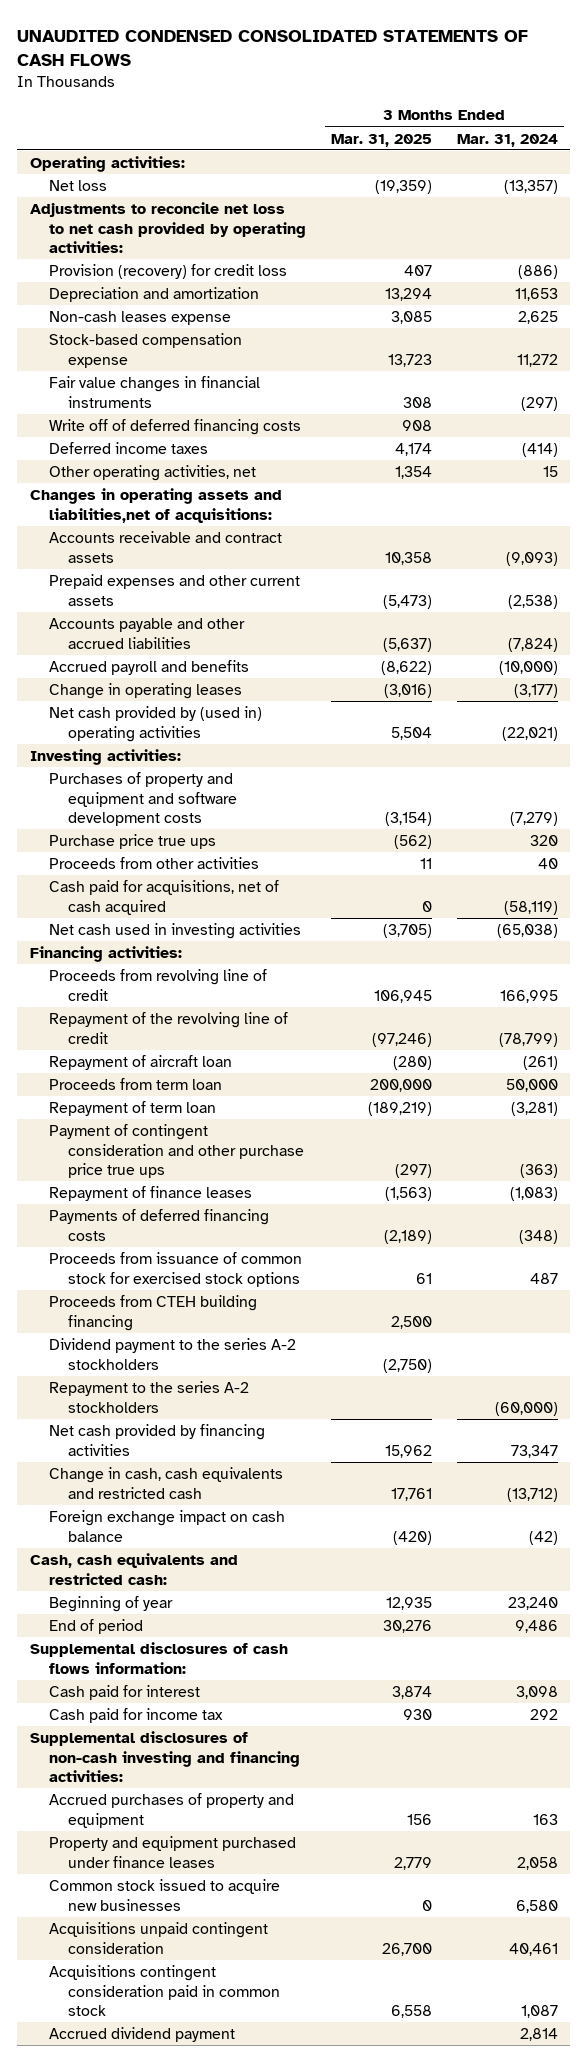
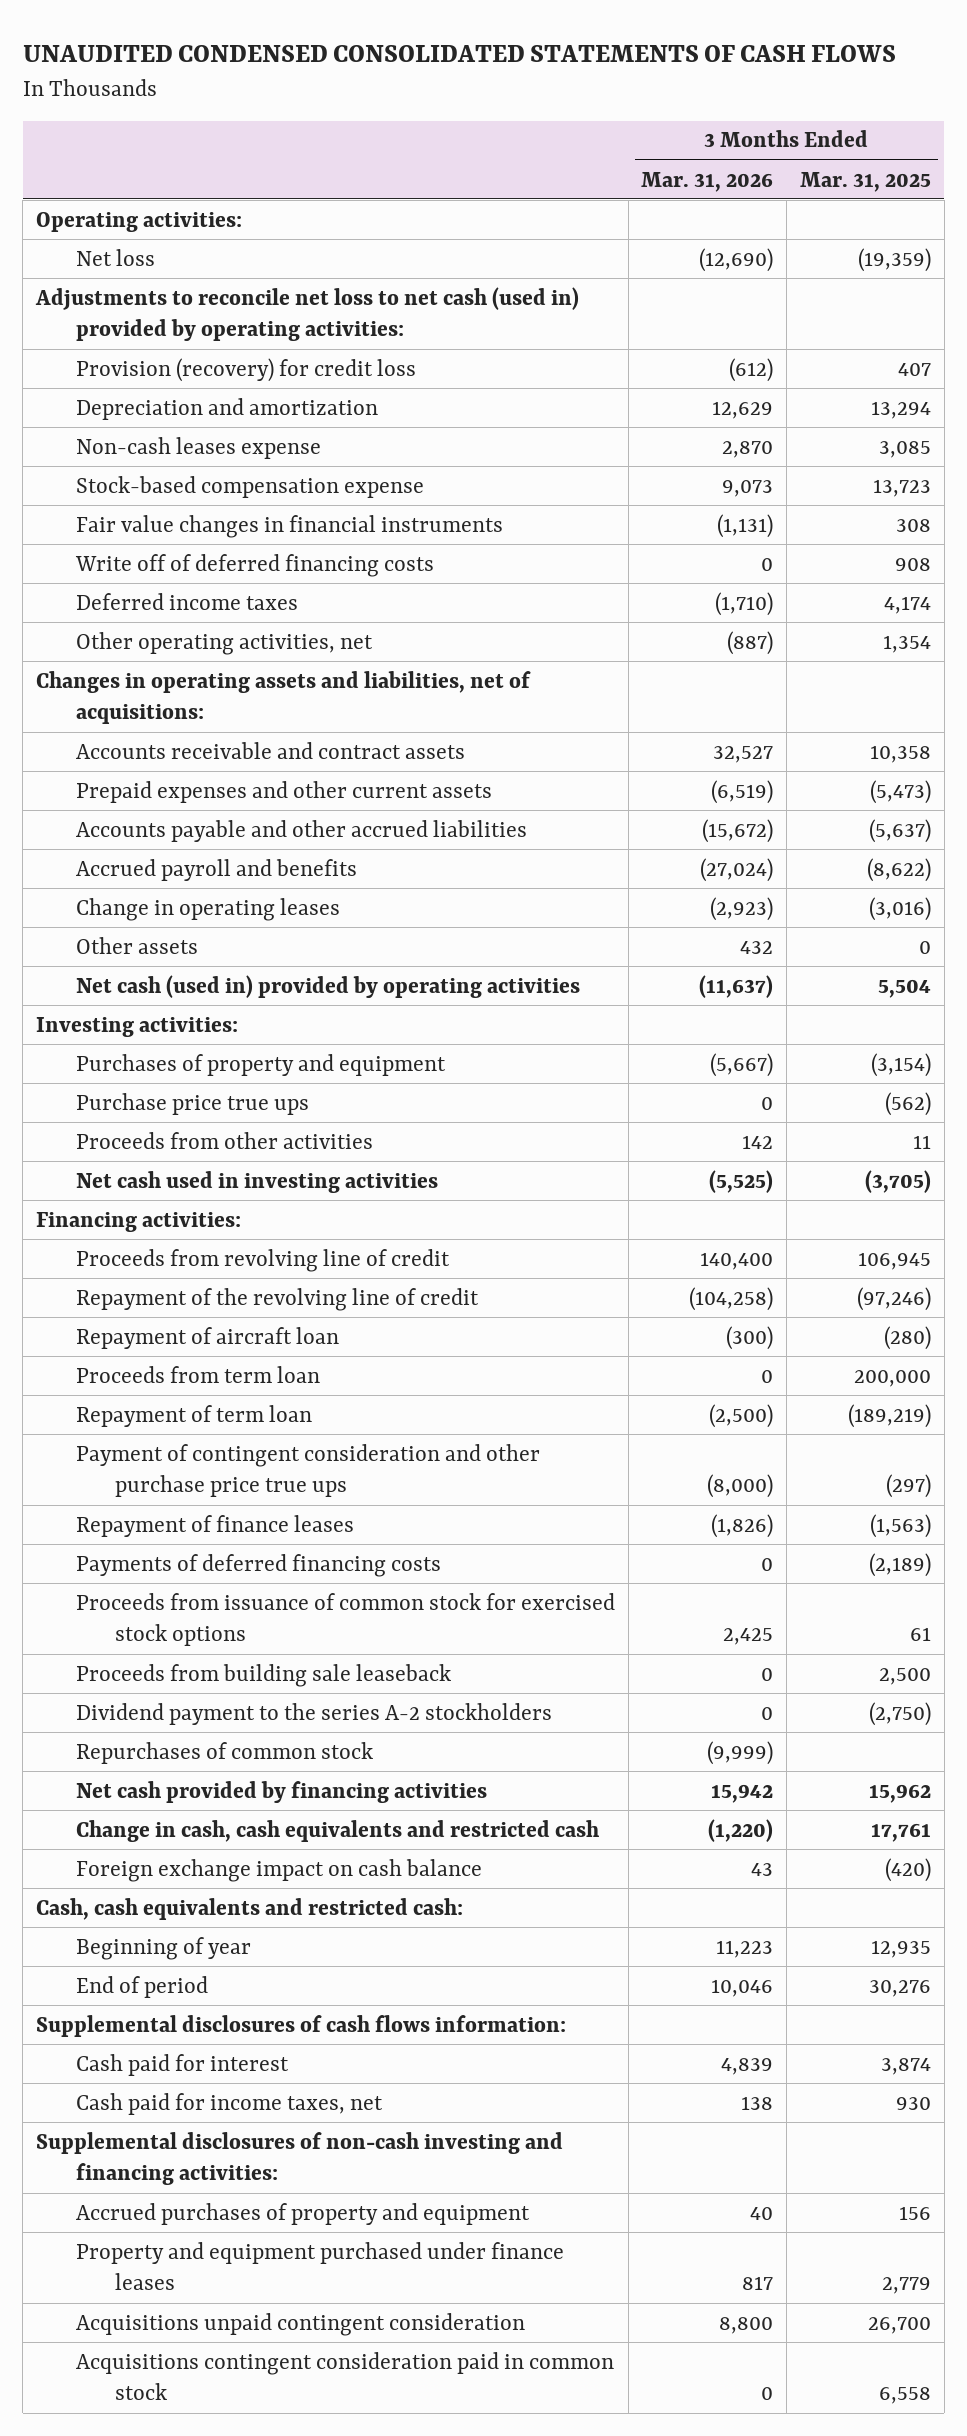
[456,133,558,147] Mar. 31, 2024 -> none
none -> [641,171,774,192] Mar. 31, 2026
[29,202,306,254] Adjustments to reconcile net loss to net cash provided by operating activities: -> [35,286,580,342] Adjustments to reconcile net loss to net cash (used in) provided by operating activities:
[29,488,282,523] Changes in operating assets and liabilities,net of acquisitions: -> [36,670,532,725] Changes in operating assets and liabilities, net of acquisitions:
none -> [75,936,198,954] Other assets
[48,706,262,742] Net cash provided by (used in) operating activities -> [75,974,580,998] Net cash (used in) provided by operating activities
[48,772,238,827] Purchases of property and equipment and software development costs -> [75,1053,446,1076] Purchases of property and equipment
[48,880,279,915] Cash paid for acquisitions, net of cash acquired -> none
[48,1295,257,1331] Proceeds from CTEH building financing -> none
none -> [75,1663,451,1687] Proceeds from building sale leaseback
[48,1381,249,1413] Repayment to the series A-2 stockholders -> none
none -> [75,1741,373,1764] Repurchases of common stock
[48,1708,223,1724] Cash paid for income tax -> [75,2092,383,2115] Cash paid for income taxes, net
[48,1879,280,1911] Common stock issued to acquire new businesses -> none
[48,2027,235,2043] Accrued dividend payment -> none

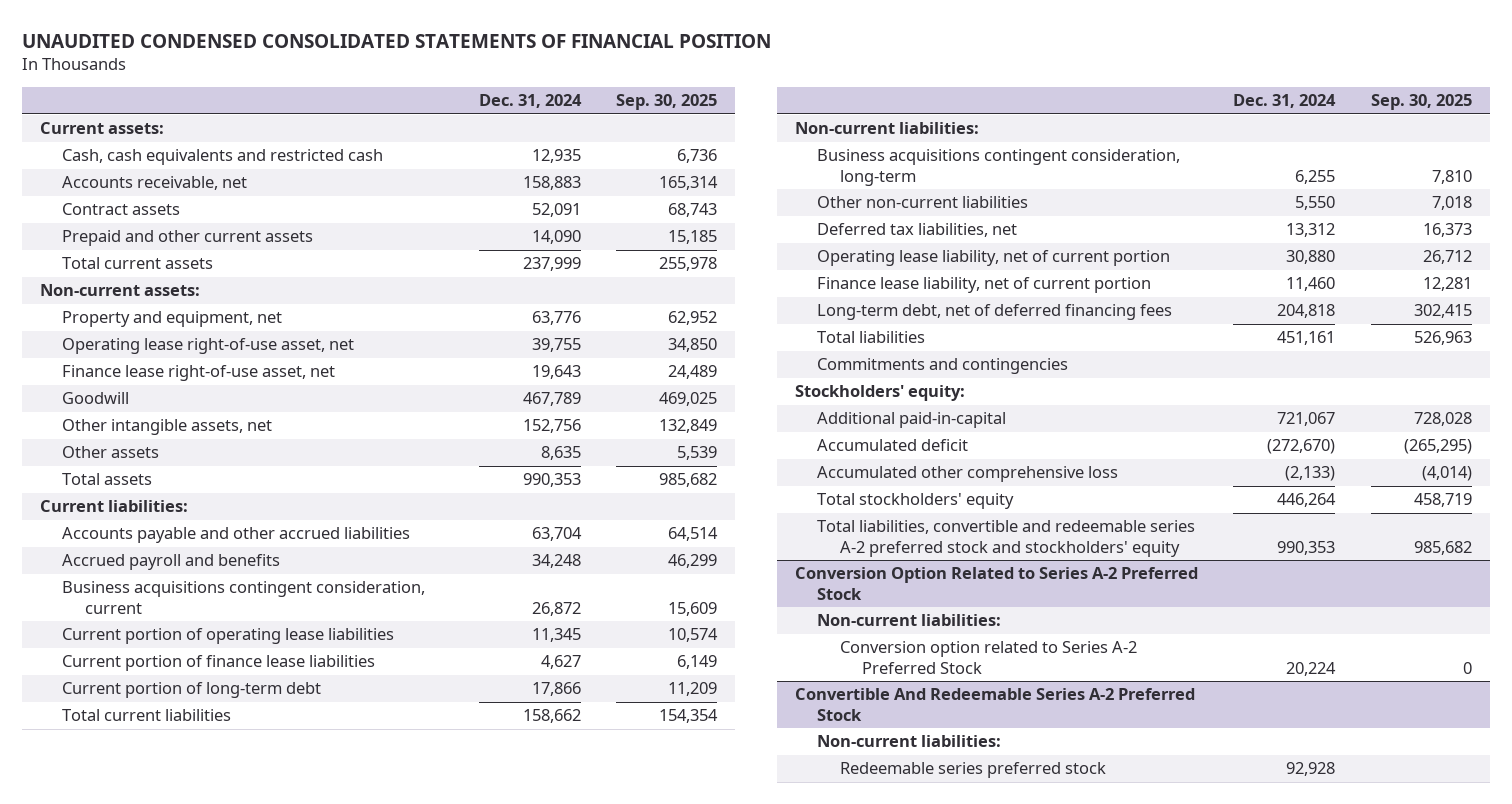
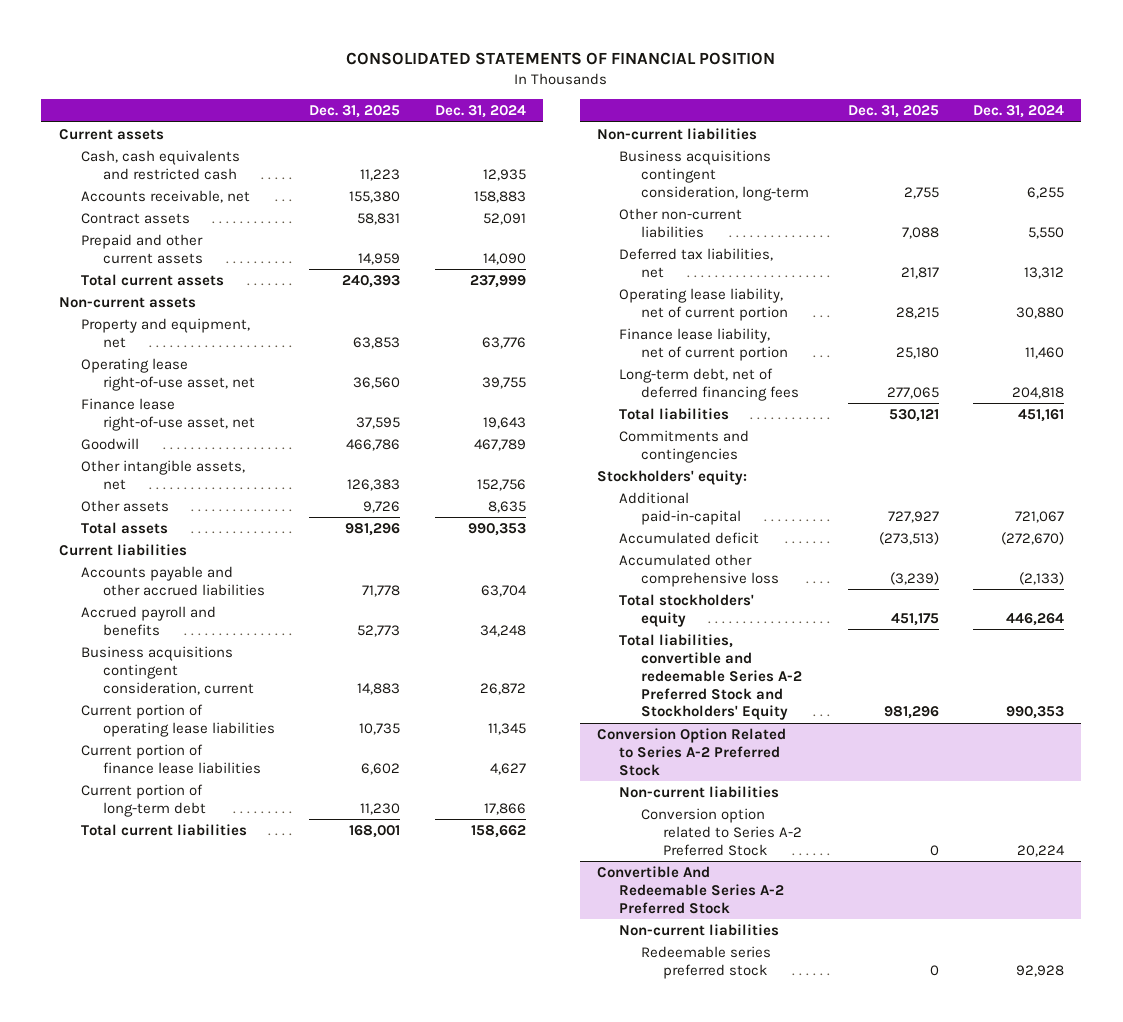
[21,33,771,48] UNAUDITED CONDENSED CONSOLIDATED STATEMENTS OF FINANCIAL POSITION -> [346,52,776,66] CONSOLIDATED STATEMENTS OF FINANCIAL POSITION
[616,94,718,111] Sep. 30, 2025 -> none
none -> [309,105,401,119] Dec. 31, 2025
[39,122,164,135] Current assets: -> [58,128,164,140] Current assets
[39,284,200,297] Non-current assets: -> [58,296,196,308] Non-current assets
[39,500,188,513] Current liabilities: -> [58,543,187,556] Current liabilities
[794,122,979,135] Non-current liabilities: -> [597,127,758,140] Non-current liabilities
[817,520,1196,557] Total liabilities, convertible and redeemable series A-2 preferred stock and stockholders' equity -> [619,633,803,721] Total liabilities, convertible and redeemable Series A-2 Preferred Stock and Stockholders' Equity
[817,614,1002,627] Non-current liabilities: -> [619,785,780,798] Non-current liabilities
[817,735,1002,748] Non-current liabilities: -> [619,923,780,936] Non-current liabilities

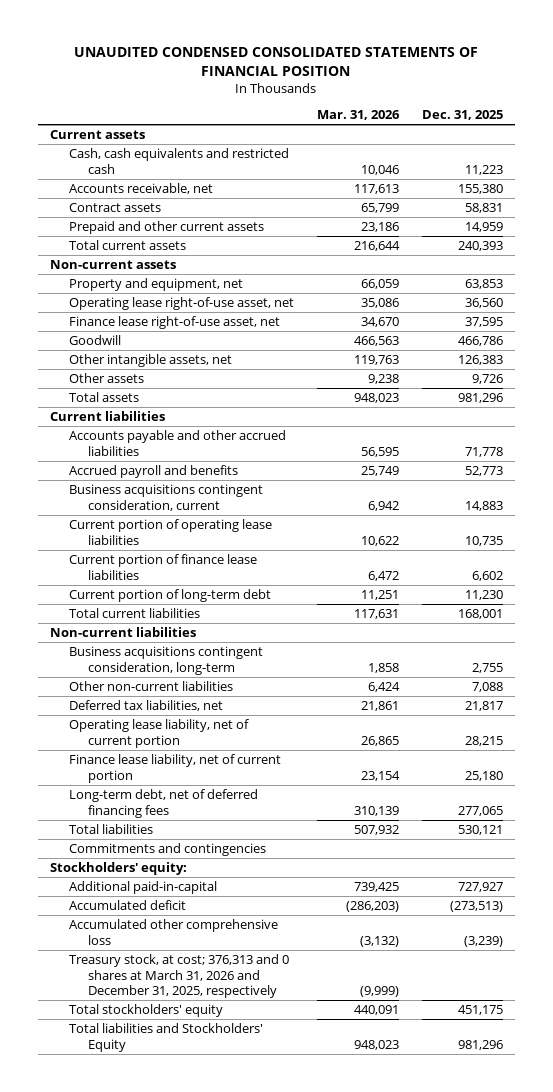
[346,52,776,66] CONSOLIDATED STATEMENTS OF FINANCIAL POSITION -> [74,47,479,77] UNAUDITED CONDENSED CONSOLIDATED STATEMENTS OF FINANCIAL POSITION
[434,105,526,119] Dec. 31, 2024 -> none
none -> [317,109,401,120] Mar. 31, 2026
none -> [68,954,289,999] Treasury stock, at cost; 376,313 and 0 shares at March 31, 2026 and December 31, 2025, respectively
[597,727,787,776] Conversion Option Related to Series A-2 Preferred Stock -> none
[619,785,780,798] Non-current liabilities -> none
[641,807,803,856] Conversion option related to Series A-2 Preferred Stock -> none
[597,865,785,914] Convertible And Redeemable Series A-2 Preferred Stock -> none
[619,923,780,936] Non-current liabilities -> none
[641,945,772,979] Redeemable series preferred stock -> none
[619,633,803,721] Total liabilities, convertible and redeemable Series A-2 Preferred Stock and Stockholders' Equity -> [68,1023,263,1052] Total liabilities and Stockholders' Equity

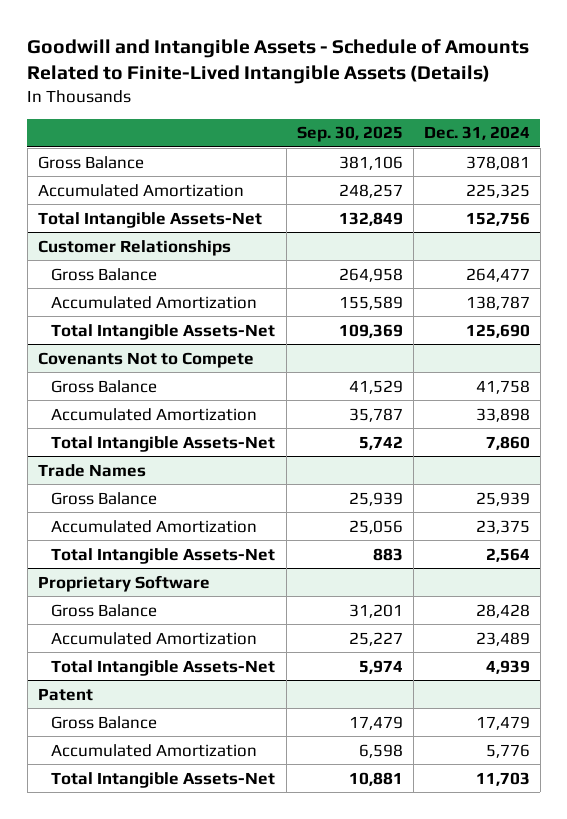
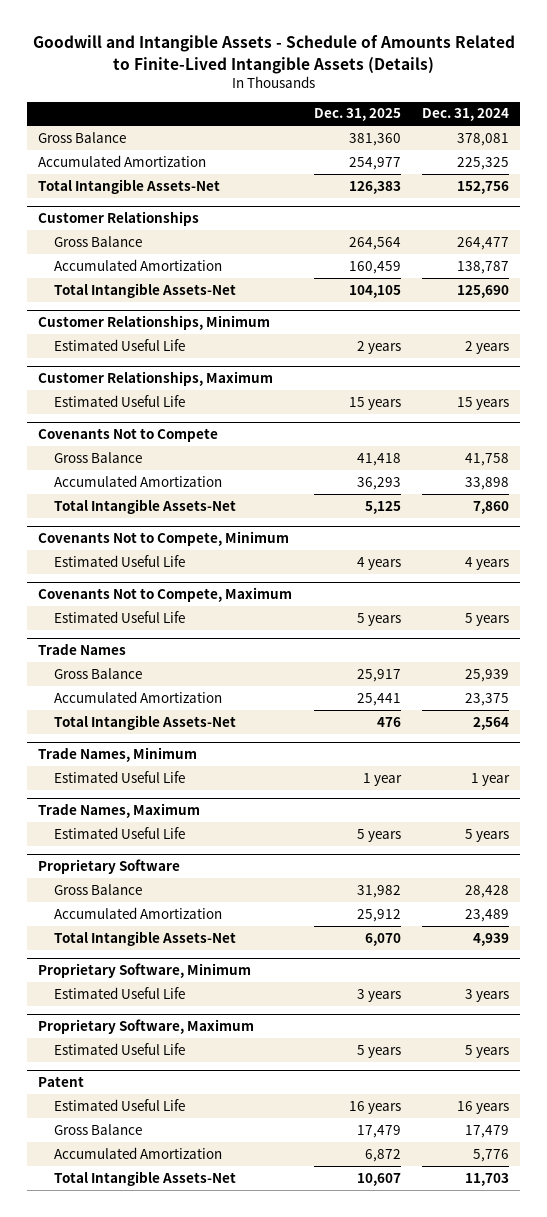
[296,126,403,143] Sep. 30, 2025 -> none
none -> [313,108,401,122] Dec. 31, 2025
none -> [38,315,271,331] Customer Relationships, Minimum
none -> [54,338,186,351] Estimated Useful Life
none -> [38,371,274,387] Customer Relationships, Maximum
none -> [54,394,186,407] Estimated Useful Life
none -> [38,531,290,547] Covenants Not to Compete, Minimum
none -> [54,554,186,567] Estimated Useful Life
none -> [38,587,293,603] Covenants Not to Compete, Maximum
none -> [54,610,186,623] Estimated Useful Life
none -> [38,747,198,763] Trade Names, Minimum
none -> [54,770,186,783] Estimated Useful Life
none -> [38,803,201,819] Trade Names, Maximum
none -> [54,826,186,839] Estimated Useful Life
none -> [38,963,252,979] Proprietary Software, Minimum
none -> [54,986,186,999] Estimated Useful Life
none -> [38,1019,255,1035] Proprietary Software, Maximum
none -> [54,1042,186,1055] Estimated Useful Life
none -> [54,1098,186,1111] Estimated Useful Life

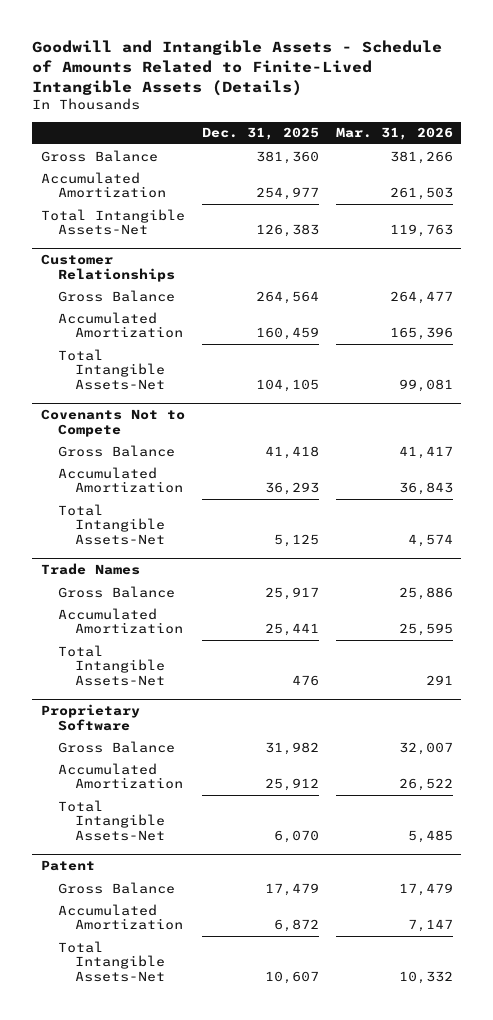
[422,108,510,122] Dec. 31, 2024 -> none
none -> [335,127,453,141] Mar. 31, 2026
[38,315,271,331] Customer Relationships, Minimum -> none
[54,338,186,351] Estimated Useful Life -> none
[38,371,274,387] Customer Relationships, Maximum -> none
[54,394,186,407] Estimated Useful Life -> none
[38,531,290,547] Covenants Not to Compete, Minimum -> none
[54,554,186,567] Estimated Useful Life -> none
[38,587,293,603] Covenants Not to Compete, Maximum -> none
[54,610,186,623] Estimated Useful Life -> none
[38,747,198,763] Trade Names, Minimum -> none
[54,770,186,783] Estimated Useful Life -> none
[38,803,201,819] Trade Names, Maximum -> none
[54,826,186,839] Estimated Useful Life -> none
[38,963,252,979] Proprietary Software, Minimum -> none
[54,986,186,999] Estimated Useful Life -> none
[38,1019,255,1035] Proprietary Software, Maximum -> none
[54,1042,186,1055] Estimated Useful Life -> none
[54,1098,186,1111] Estimated Useful Life -> none

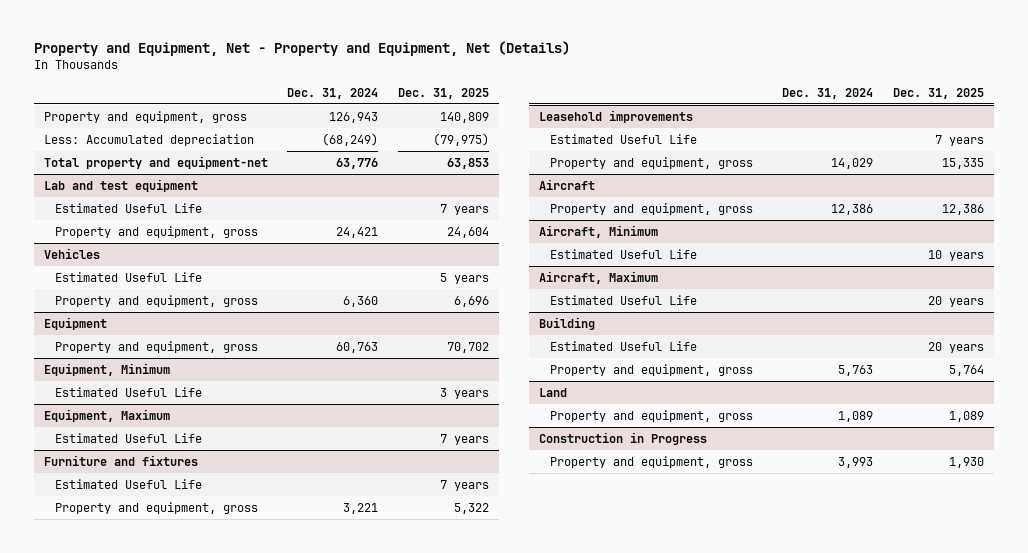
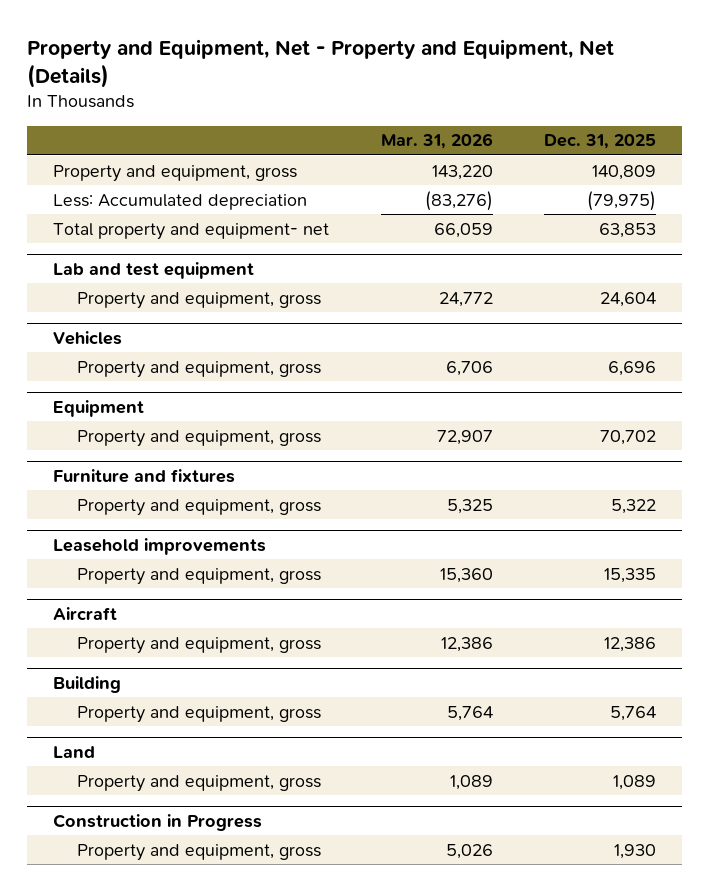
[287,87,379,99] Dec. 31, 2024 -> none
none -> [380,133,493,150] Mar. 31, 2026
[43,155,268,169] Total property and equipment-net -> [52,222,329,240] Total property and equipment- net
[54,202,202,213] Estimated Useful Life -> none
[54,271,202,282] Estimated Useful Life -> none
[43,362,170,376] Equipment, Minimum -> none
[54,386,202,397] Estimated Useful Life -> none
[43,408,170,422] Equipment, Maximum -> none
[54,432,202,443] Estimated Useful Life -> none
[54,478,202,489] Estimated Useful Life -> none
[549,133,697,144] Estimated Useful Life -> none
[538,224,658,238] Aircraft, Minimum -> none
[549,248,697,259] Estimated Useful Life -> none
[538,270,658,284] Aircraft, Maximum -> none
[549,294,697,305] Estimated Useful Life -> none
[549,340,697,351] Estimated Useful Life -> none

